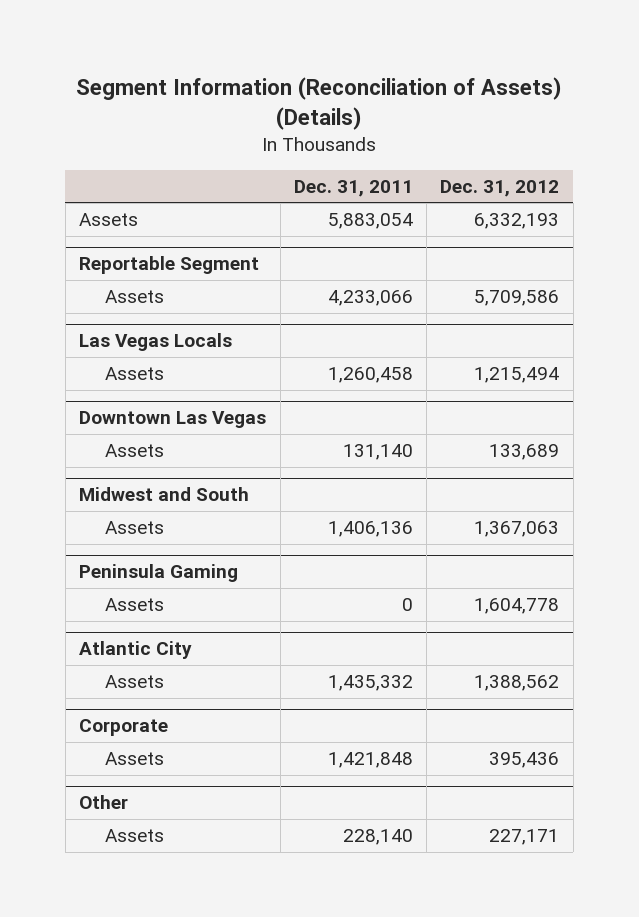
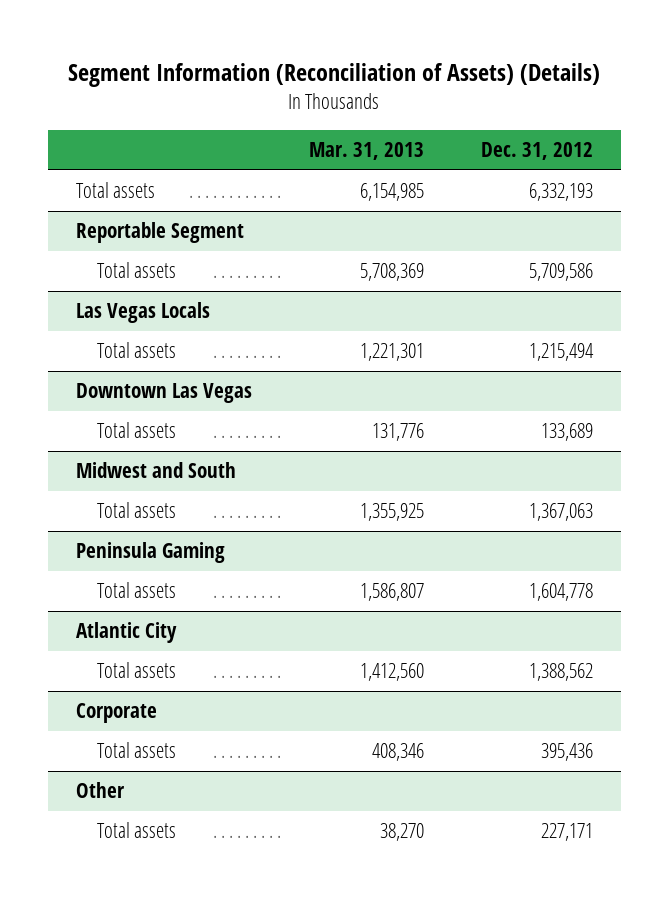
[293,179,413,197] Dec. 31, 2011 -> none
none -> [308,142,424,161] Mar. 31, 2013
[79,213,139,227] Assets -> [76,182,156,199] Total assets
[104,290,164,304] Assets -> [96,262,176,279] Total assets
[104,367,164,381] Assets -> [96,342,176,359] Total assets
[104,444,164,458] Assets -> [96,422,176,439] Total assets
[104,521,164,535] Assets -> [96,502,176,519] Total assets
[104,598,164,612] Assets -> [96,582,176,599] Total assets
[104,675,164,689] Assets -> [96,662,176,679] Total assets
[104,752,164,766] Assets -> [96,742,176,759] Total assets
[104,829,164,843] Assets -> [96,822,176,839] Total assets

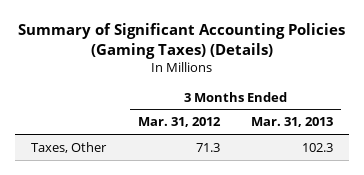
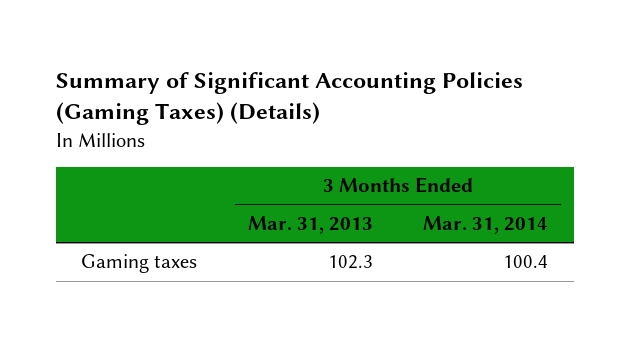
[137,117,221,128] Mar. 31, 2012 -> none
none -> [423,216,549,235] Mar. 31, 2014
[30,141,107,153] Taxes, Other -> [81,254,198,274] Gaming taxes

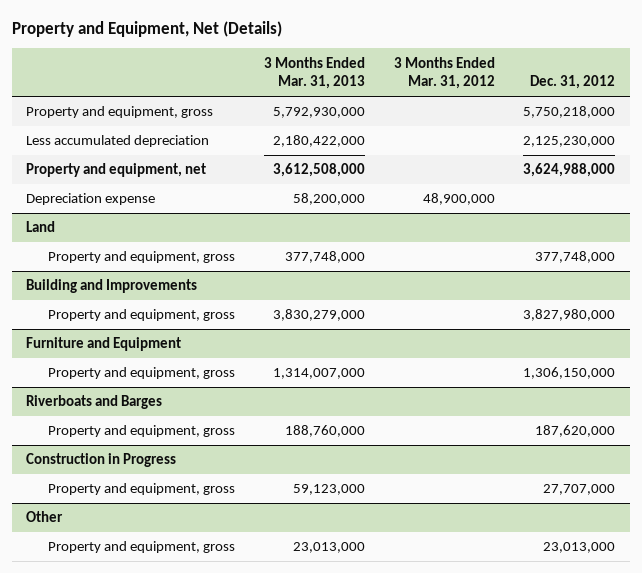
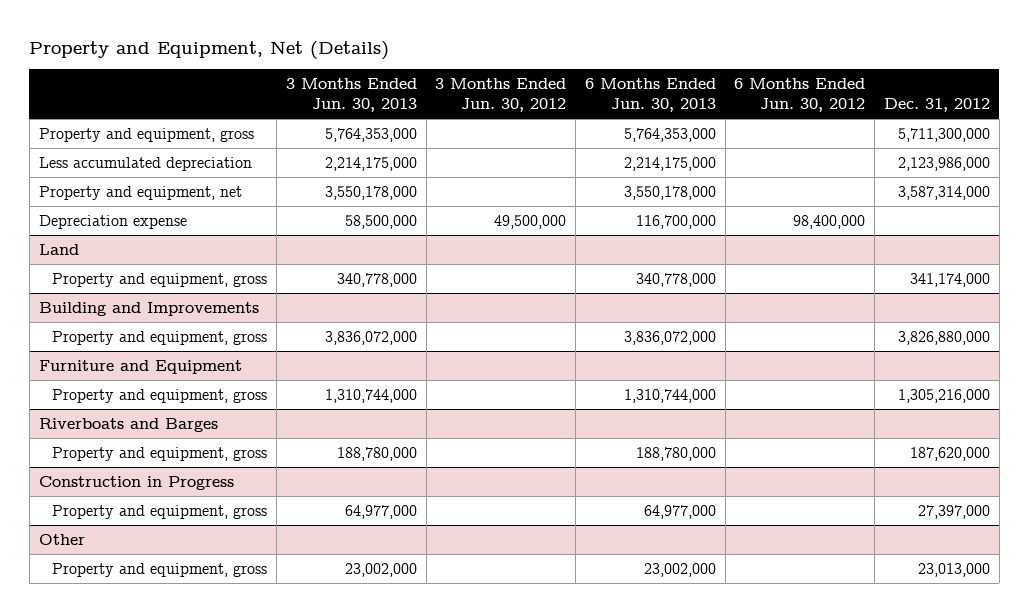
[263,56,365,90] 3 Months Ended Mar. 31, 2013 -> none
[393,56,495,90] 3 Months Ended Mar. 31, 2012 -> none
none -> [285,78,417,113] 3 Months Ended Jun. 30, 2013
none -> [435,78,567,113] 3 Months Ended Jun. 30, 2012
none -> [584,78,716,113] 6 Months Ended Jun. 30, 2013
none -> [734,78,866,113] 6 Months Ended Jun. 30, 2012
[523,106,616,119] 5,750,218,000 -> [898,127,991,142] 5,711,300,000
[523,136,616,148] 2,125,230,000 -> [898,156,991,171] 2,123,986,000
[523,163,616,178] 3,624,988,000 -> [898,185,991,200] 3,587,314,000
[535,251,616,264] 377,748,000 -> [910,272,991,287] 341,174,000
[523,309,616,322] 3,827,980,000 -> [898,330,991,345] 3,826,880,000
[523,367,616,380] 1,306,150,000 -> [898,388,991,403] 1,305,216,000
[543,484,616,496] 27,707,000 -> [918,504,991,519] 27,397,000

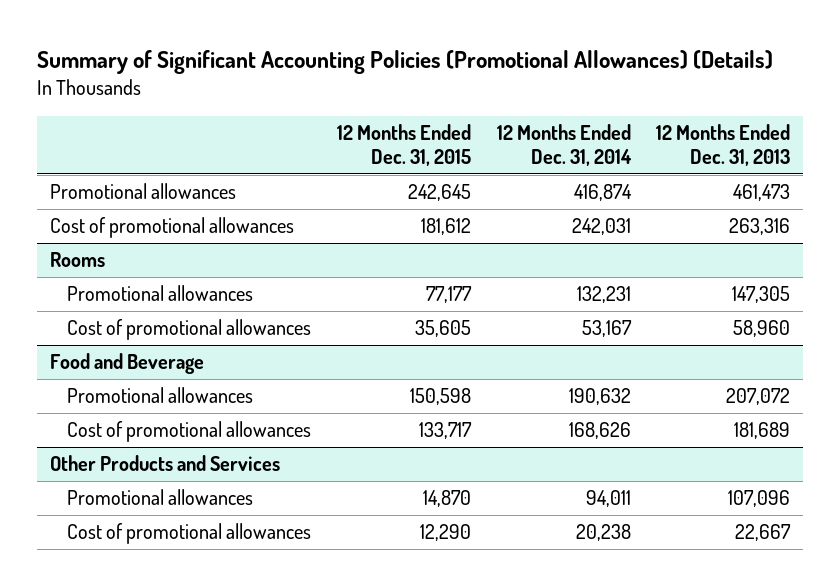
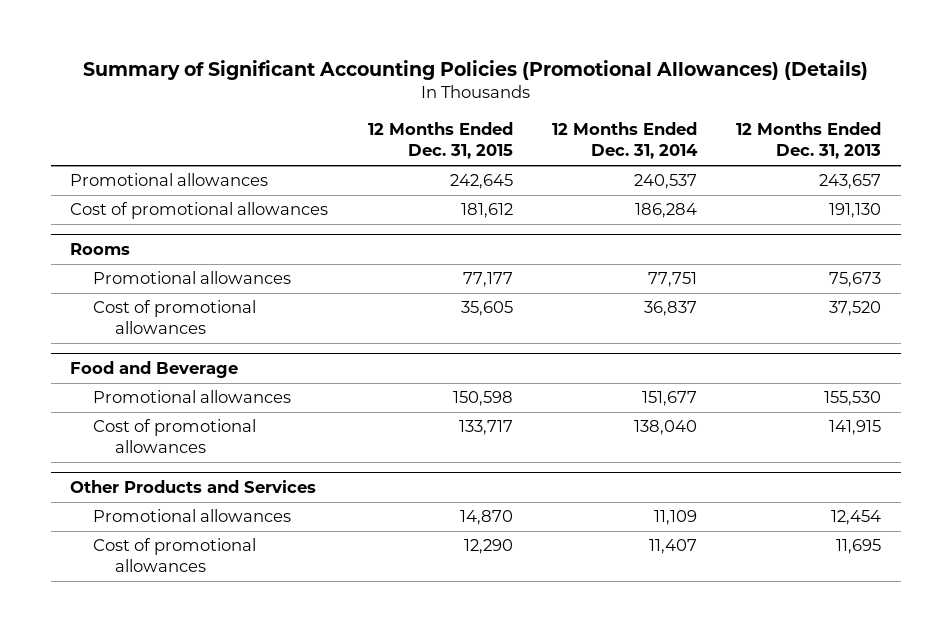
[573,184,632,202] 416,874 -> [633,174,697,190] 240,537
[733,184,791,202] 461,473 -> [819,174,882,190] 243,657
[571,218,631,236] 242,031 -> [634,203,697,219] 186,284
[729,218,791,236] 263,316 -> [829,203,882,219] 191,130
[576,286,631,304] 132,231 -> [647,272,697,288] 77,751
[732,286,791,304] 147,305 -> [829,272,882,288] 75,673
[581,320,632,338] 53,167 -> [643,301,697,317] 36,837
[733,320,791,338] 58,960 -> [829,301,882,317] 37,520
[568,388,631,406] 190,632 -> [641,391,697,407] 151,677
[726,388,791,406] 207,072 -> [824,391,882,407] 155,530
[568,422,631,440] 168,626 -> [633,420,697,436] 138,040
[734,422,791,440] 181,689 -> [829,420,882,436] 141,915
[585,490,631,508] 94,011 -> [653,510,697,526] 11,109
[728,490,791,508] 107,096 -> [831,510,882,526] 12,454
[575,524,631,542] 20,238 -> [648,539,697,555] 11,407
[735,524,792,542] 22,667 -> [836,539,882,555] 11,695

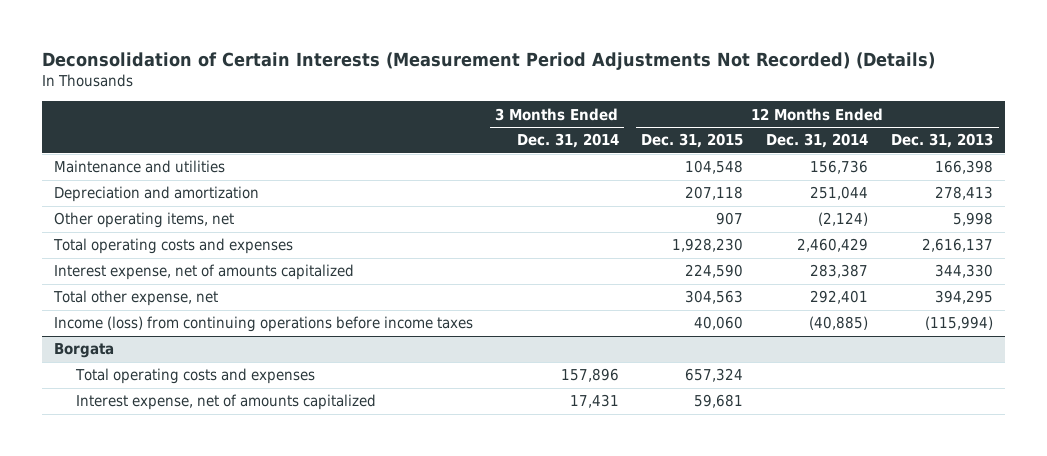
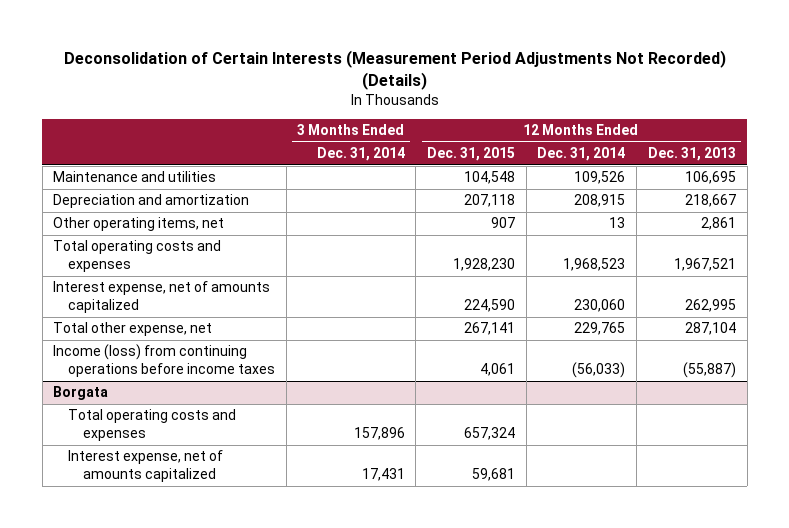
[810,160,869,175] 156,736 -> [574,171,626,185] 109,526
[935,160,994,175] 166,398 -> [684,171,736,185] 106,695
[810,186,869,201] 251,044 -> [574,194,626,208] 208,915
[935,186,994,201] 278,413 -> [684,194,736,208] 218,667
[818,212,869,227] (2,124) -> [609,217,626,229] 13
[953,212,994,227] 5,998 -> [700,217,736,231] 2,861
[797,238,869,253] 2,460,429 -> [563,258,626,272] 1,968,523
[922,238,994,253] 2,616,137 -> [673,258,736,272] 1,967,521
[810,264,869,279] 283,387 -> [574,299,626,313] 230,060
[935,264,994,279] 344,330 -> [684,299,736,313] 262,995
[685,290,744,305] 304,563 -> [464,322,516,336] 267,141
[810,290,869,305] 292,401 -> [574,322,626,336] 229,765
[935,290,994,305] 394,295 -> [684,322,736,336] 287,104
[694,316,744,331] 40,060 -> [480,363,516,377] 4,061
[809,316,869,331] (40,885) -> [572,362,626,379] (56,033)
[925,316,994,331] (115,994) -> [682,362,736,379] (55,887)

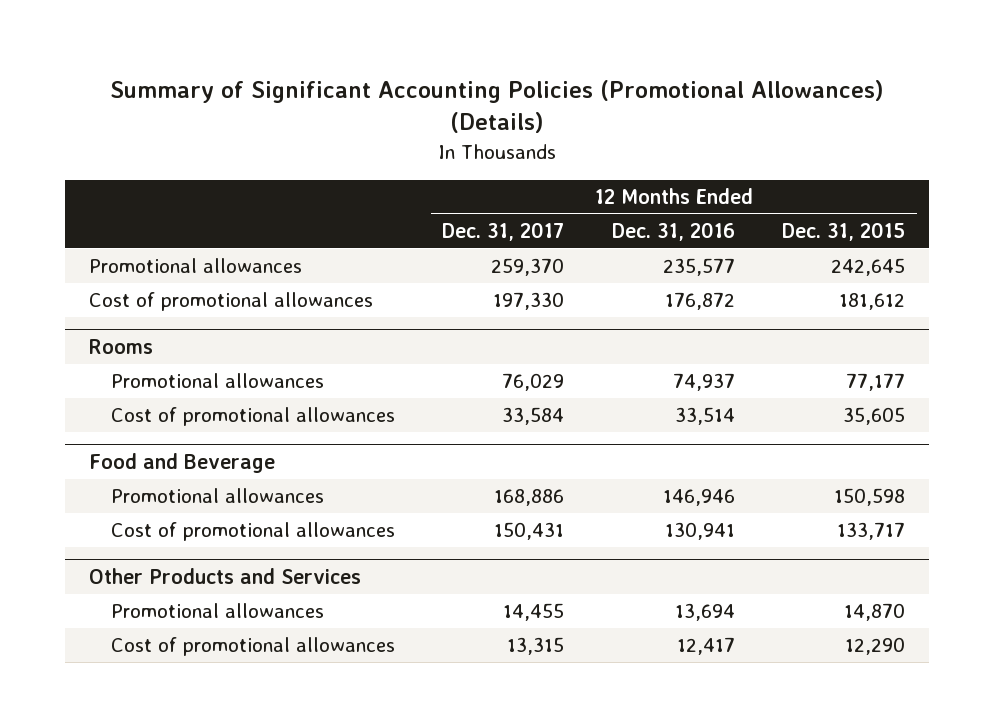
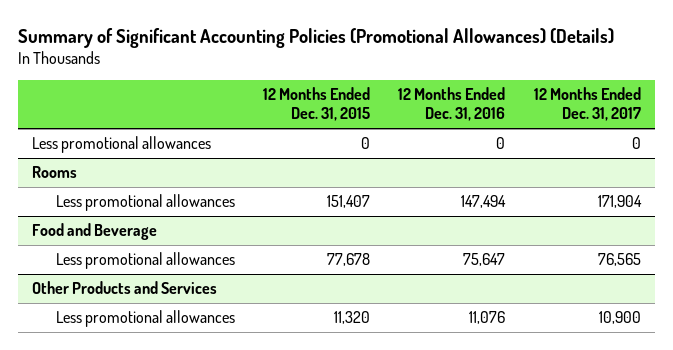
[89,292,374,312] Cost of promotional allowances -> none
[89,258,303,274] Promotional allowances -> [32,136,212,154] Less promotional allowances
[491,258,565,277] 259,370 -> [631,137,641,150] 0
[662,258,735,277] 235,577 -> [496,137,506,150] 0
[831,258,906,277] 242,645 -> [361,137,371,150] 0
[111,407,396,427] Cost of promotional allowances -> none
[111,373,325,389] Promotional allowances -> [55,194,235,212] Less promotional allowances
[502,373,565,392] 76,029 -> [597,195,642,209] 171,904
[672,373,735,392] 74,937 -> [461,195,507,209] 147,494
[846,373,906,392] 77,177 -> [327,195,371,209] 151,407
[111,522,396,542] Cost of promotional allowances -> none
[111,488,325,504] Promotional allowances -> [55,252,235,270] Less promotional allowances
[494,489,565,507] 168,886 -> [597,253,641,267] 76,565
[662,489,735,507] 146,946 -> [463,253,506,267] 75,647
[834,488,906,507] 150,598 -> [327,253,371,267] 77,678
[111,637,396,657] Cost of promotional allowances -> none
[111,603,325,619] Promotional allowances -> [55,310,235,328] Less promotional allowances
[503,603,565,622] 14,455 -> [598,311,641,325] 10,900
[674,603,735,622] 13,694 -> [469,311,506,325] 11,076
[844,603,906,622] 14,870 -> [334,311,371,325] 11,320

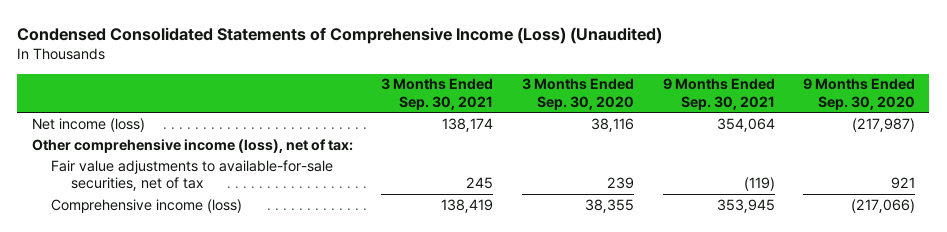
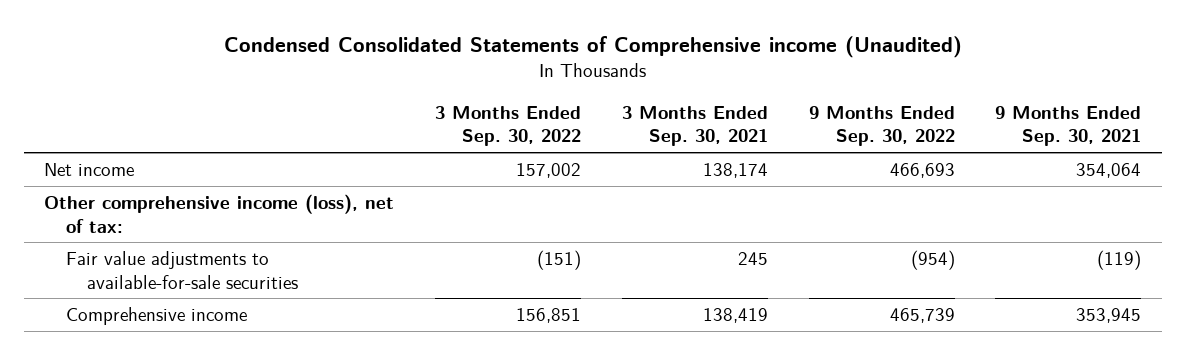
[17,26,663,44] Condensed Consolidated Statements of Comprehensive Income (Loss) (Unaudited) -> [223,36,962,59] Condensed Consolidated Statements of Comprehensive income (Unaudited)
[521,78,634,110] 3 Months Ended Sep. 30, 2020 -> none
[803,78,916,110] 9 Months Ended Sep. 30, 2020 -> none
none -> [434,105,581,147] 3 Months Ended Sep. 30, 2022
none -> [808,105,955,147] 9 Months Ended Sep. 30, 2022
[31,117,145,132] Net income (loss) -> [44,162,135,176] Net income
[51,159,334,192] Fair value adjustments to available-for-sale securities, net of tax -> [65,250,299,289] Fair value adjustments to available-for-sale securities
[51,198,243,213] Comprehensive income (loss) -> [65,306,247,325] Comprehensive income

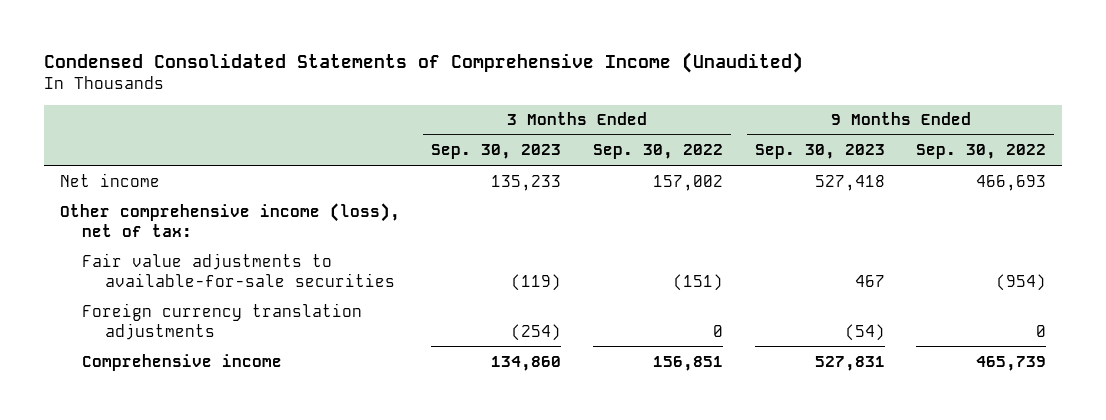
[223,36,962,59] Condensed Consolidated Statements of Comprehensive income (Unaudited) -> [43,52,803,74] Condensed Consolidated Statements of Comprehensive Income (Unaudited)
[621,105,768,147] 3 Months Ended Sep. 30, 2021 -> none
[995,105,1142,147] 9 Months Ended Sep. 30, 2021 -> none
none -> [431,144,562,160] Sep. 30, 2023
none -> [754,144,885,160] Sep. 30, 2023
none -> [82,302,363,340] Foreign currency translation adjustments

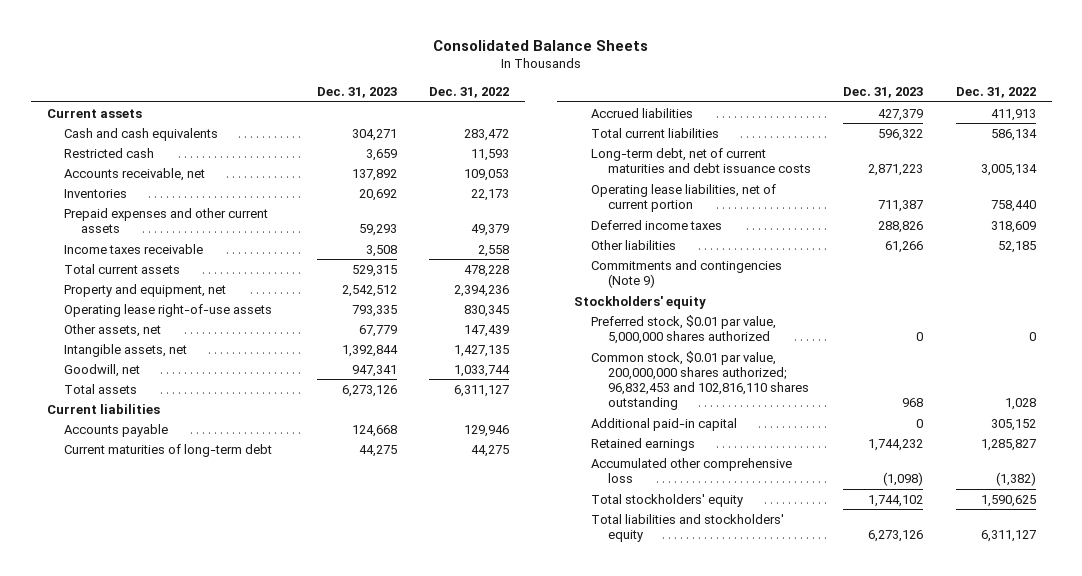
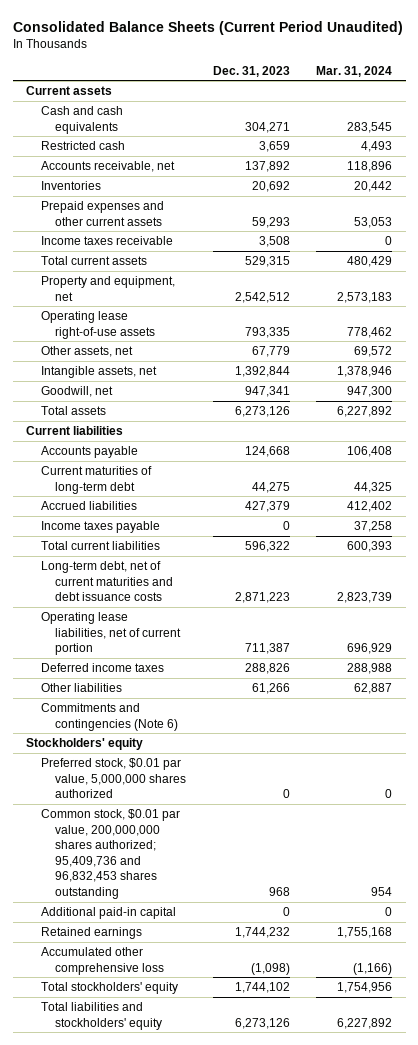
[433,39,649,51] Consolidated Balance Sheets -> [12,20,403,35] Consolidated Balance Sheets (Current Period Unaudited)
[428,87,509,99] Dec. 31, 2022 -> none
none -> [316,65,393,77] Mar. 31, 2024
none -> [40,521,160,534] Income taxes payable
[590,259,782,289] Commitments and contingencies (Note 9) -> [40,703,179,731] Commitments and contingencies (Note 6)
[590,350,810,411] Common stock, $0.01 par value, 200,000,000 shares authorized; 96,832,453 and 102,816,110 shares outstanding -> [40,809,180,899] Common stock, $0.01 par value, 200,000,000 shares authorized; 95,409,736 and 96,832,453 shares outstanding

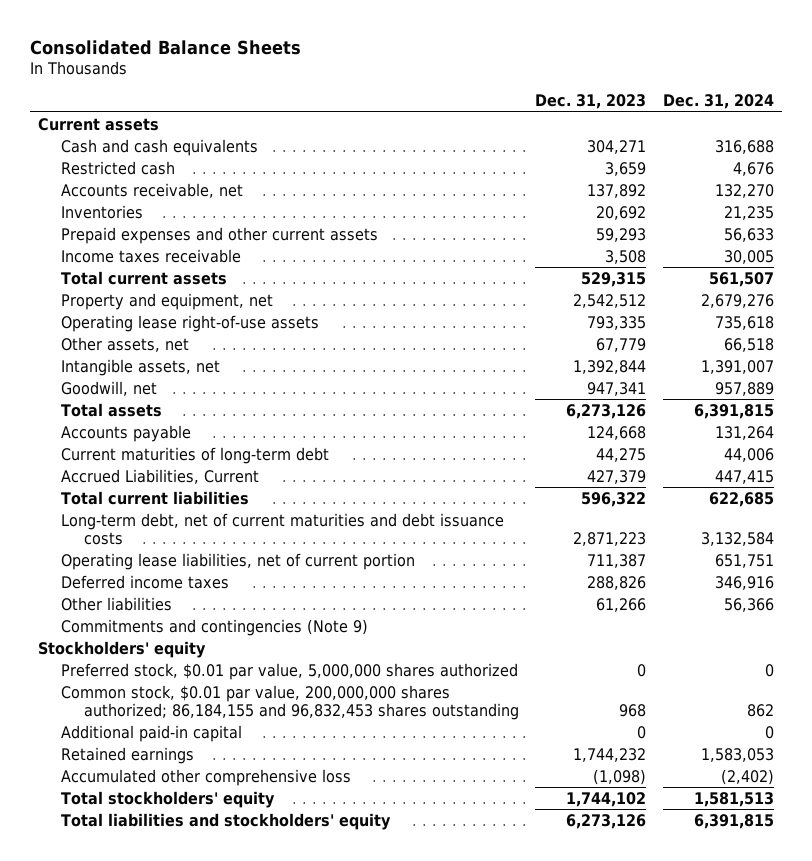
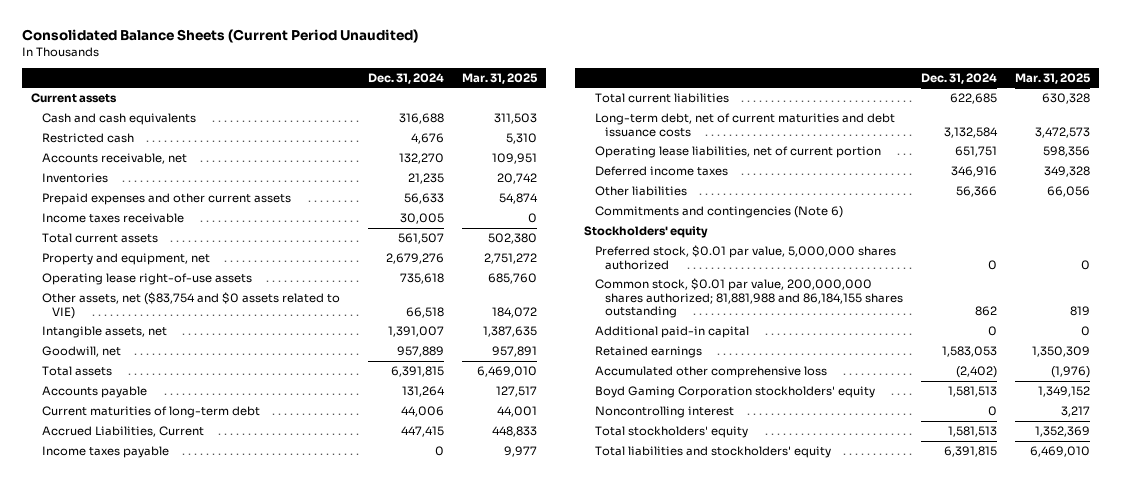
[30,39,302,55] Consolidated Balance Sheets -> [22,29,419,44] Consolidated Balance Sheets (Current Period Unaudited)
[535,94,647,110] Dec. 31, 2023 -> none
none -> [462,72,539,84] Mar. 31, 2025
[61,336,190,352] Other assets, net -> [41,292,340,319] Other assets, net ($83,754 and $0 assets related to VIE)
none -> [41,446,169,459] Income taxes payable
[61,618,369,636] Commitments and contingencies (Note 9) -> [594,206,843,219] Commitments and contingencies (Note 6)
[61,684,519,720] Common stock, $0.01 par value, 200,000,000 shares authorized; 86,184,155 and 96,832,453 shares outstanding -> [594,278,904,319] Common stock, $0.01 par value, 200,000,000 shares authorized; 81,881,988 and 86,184,155 shares outstanding
none -> [594,386,875,399] Boyd Gaming Corporation stockholders' equity
none -> [594,406,734,419] Noncontrolling interest

